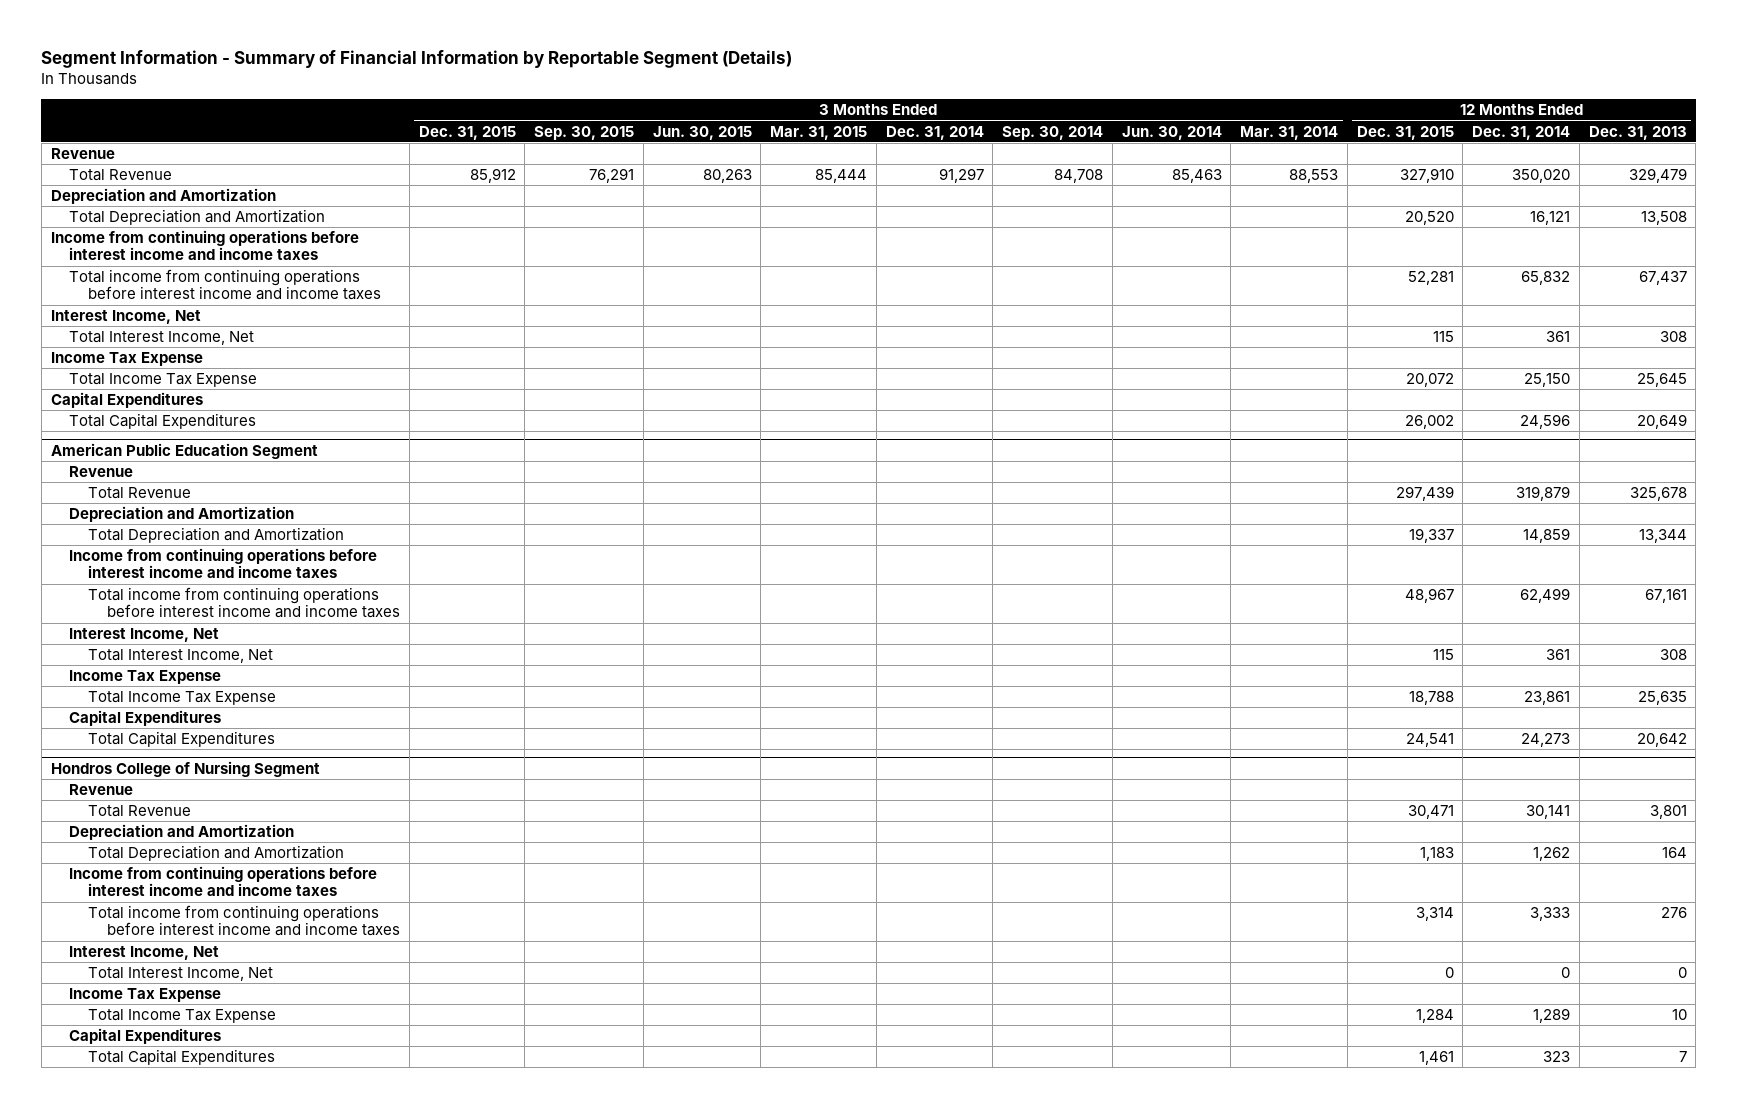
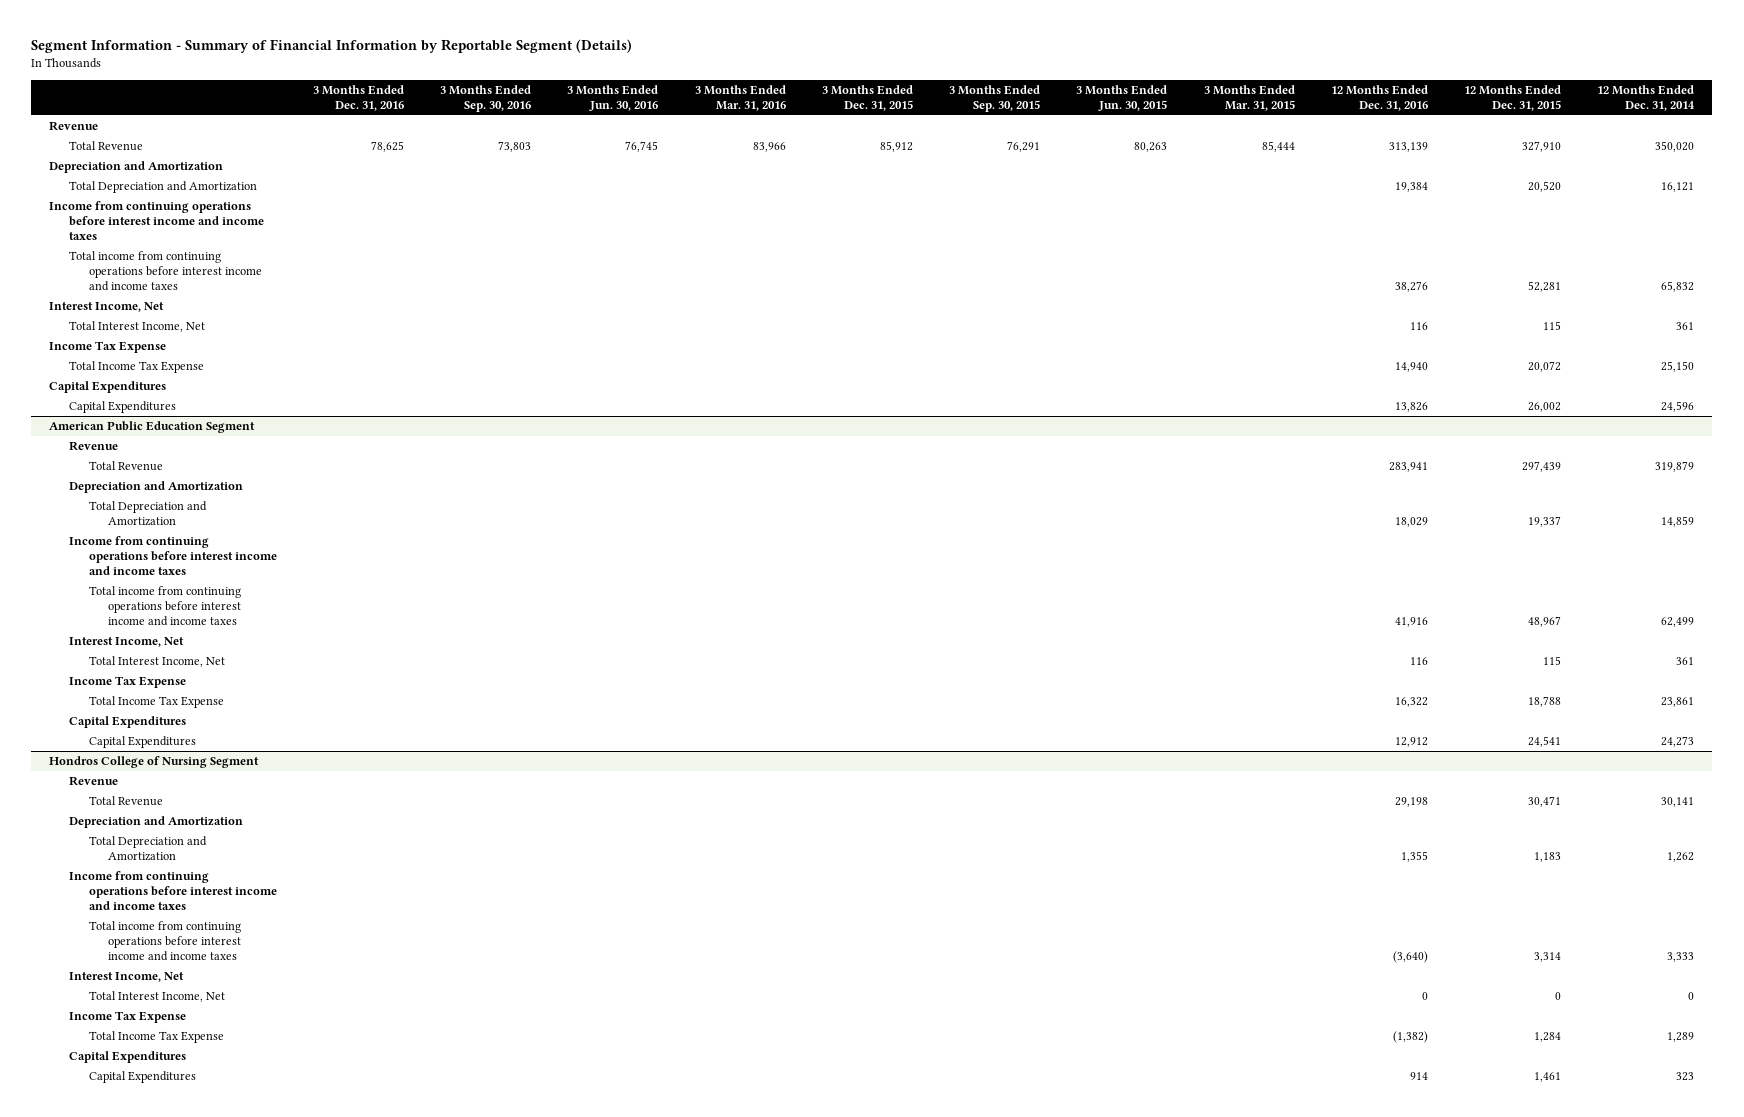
[885,125,984,140] Dec. 31, 2014 -> none
[1002,125,1104,140] Sep. 30, 2014 -> none
[1121,125,1222,140] Jun. 30, 2014 -> none
[1240,125,1339,140] Mar. 31, 2014 -> none
[1588,125,1687,140] Dec. 31, 2013 -> none
none -> [312,84,404,111] 3 Months Ended Dec. 31, 2016
none -> [440,84,532,112] 3 Months Ended Sep. 30, 2016
none -> [567,84,659,111] 3 Months Ended Jun. 30, 2016
none -> [694,84,786,111] 3 Months Ended Mar. 31, 2016
none -> [1330,84,1428,111] 12 Months Ended Dec. 31, 2016
[69,413,257,430] Total Capital Expenditures -> [69,401,177,414] Capital Expenditures
[88,731,276,748] Total Capital Expenditures -> [88,736,196,749] Capital Expenditures
[88,1049,276,1066] Total Capital Expenditures -> [88,1071,196,1084] Capital Expenditures

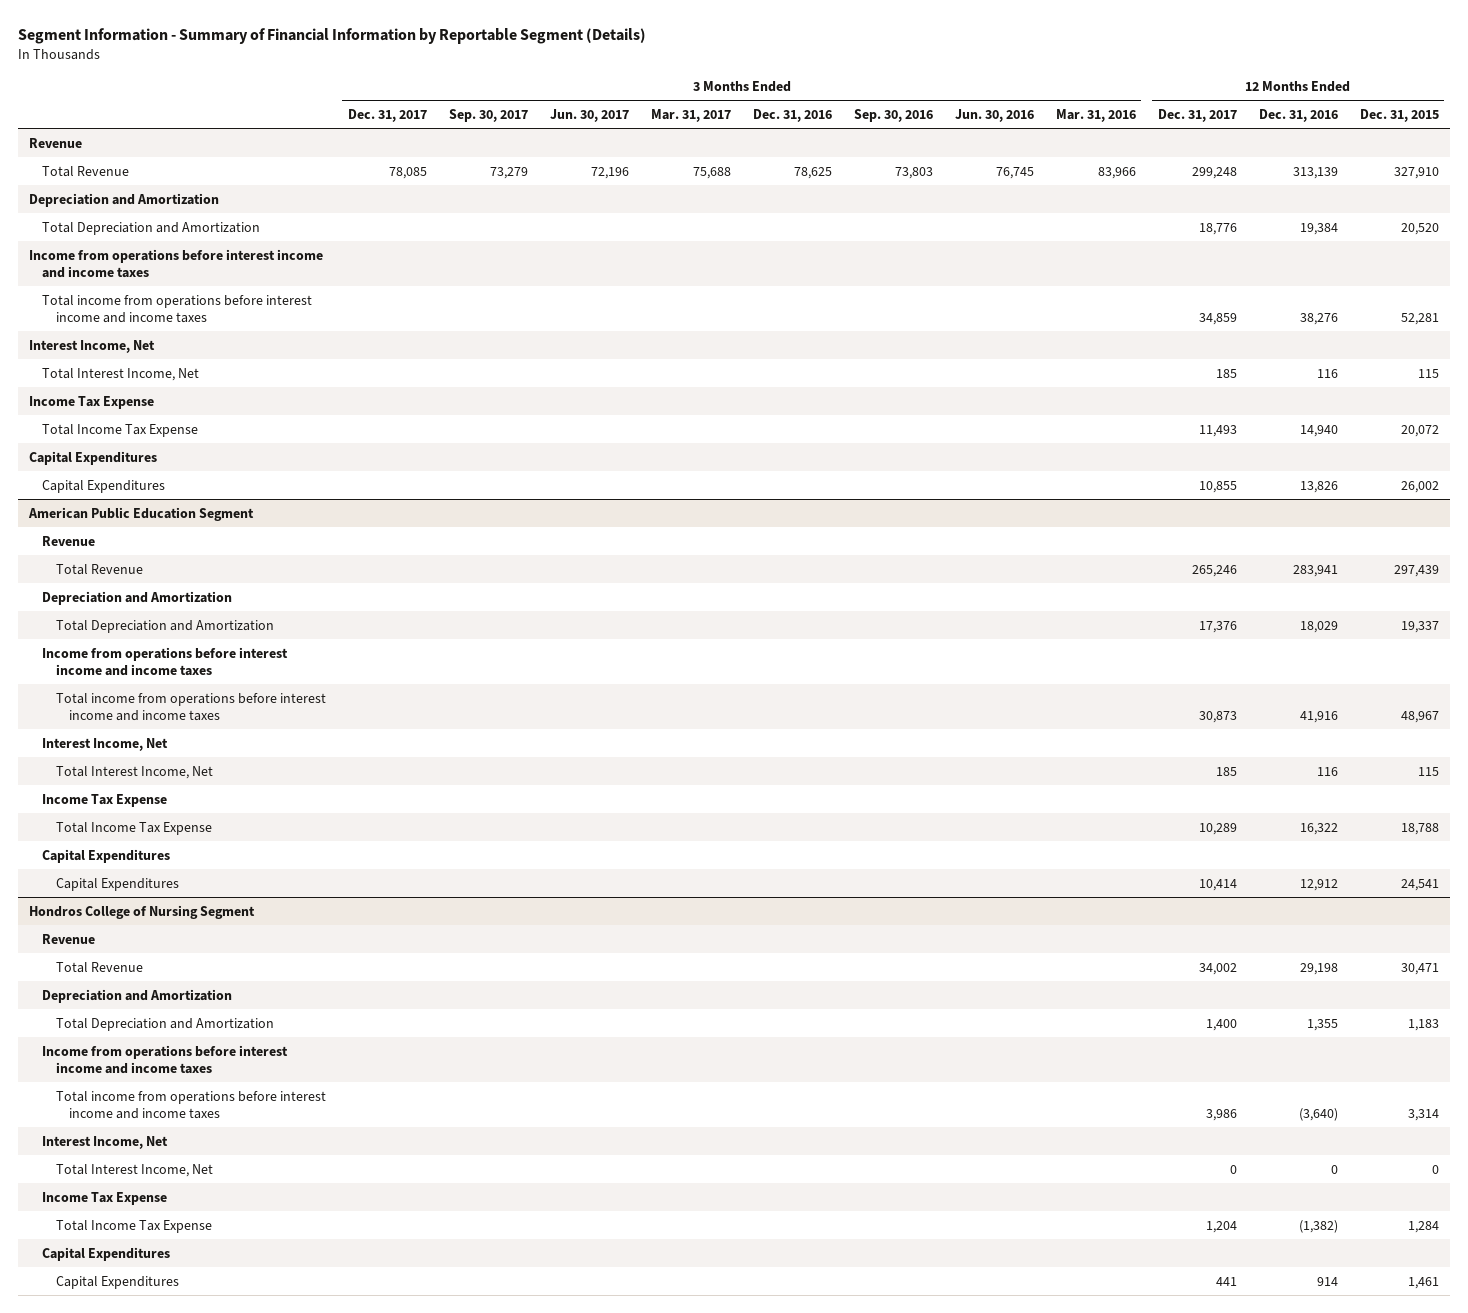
[821,84,913,111] 3 Months Ended Dec. 31, 2015 -> none
[949,84,1041,112] 3 Months Ended Sep. 30, 2015 -> none
[1076,84,1168,111] 3 Months Ended Jun. 30, 2015 -> none
[1203,84,1295,111] 3 Months Ended Mar. 31, 2015 -> none
[1597,84,1696,111] 12 Months Ended Dec. 31, 2014 -> none
none -> [347,108,427,122] Dec. 31, 2017
none -> [448,108,528,122] Sep. 30, 2017
none -> [549,108,629,122] Jun. 30, 2017
none -> [650,108,731,122] Mar. 31, 2017
none -> [1157,108,1237,122] Dec. 31, 2017
[49,201,265,241] Income from continuing operations before interest income and income taxes -> [29,248,324,278] Income from operations before interest income and income taxes
[69,251,262,292] Total income from continuing operations before interest income and income taxes -> [42,294,313,323] Total income from operations before interest income and income taxes
[69,536,277,576] Income from continuing operations before interest income and income taxes -> [42,646,289,676] Income from operations before interest income and income taxes
[88,586,242,627] Total income from continuing operations before interest income and income taxes -> [55,692,326,721] Total income from operations before interest income and income taxes
[69,871,277,911] Income from continuing operations before interest income and income taxes -> [42,1044,289,1074] Income from operations before interest income and income taxes
[88,921,242,962] Total income from continuing operations before interest income and income taxes -> [55,1090,326,1119] Total income from operations before interest income and income taxes

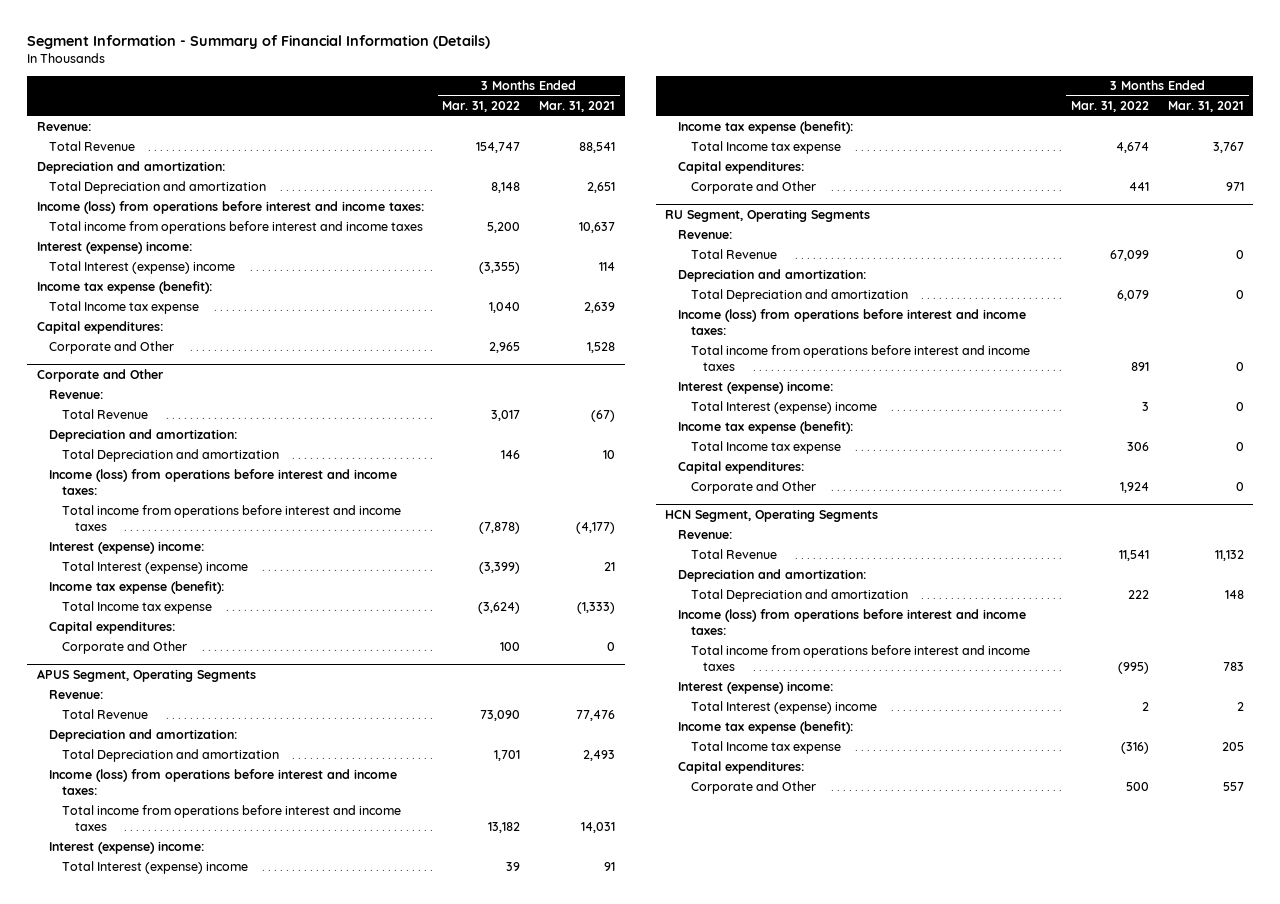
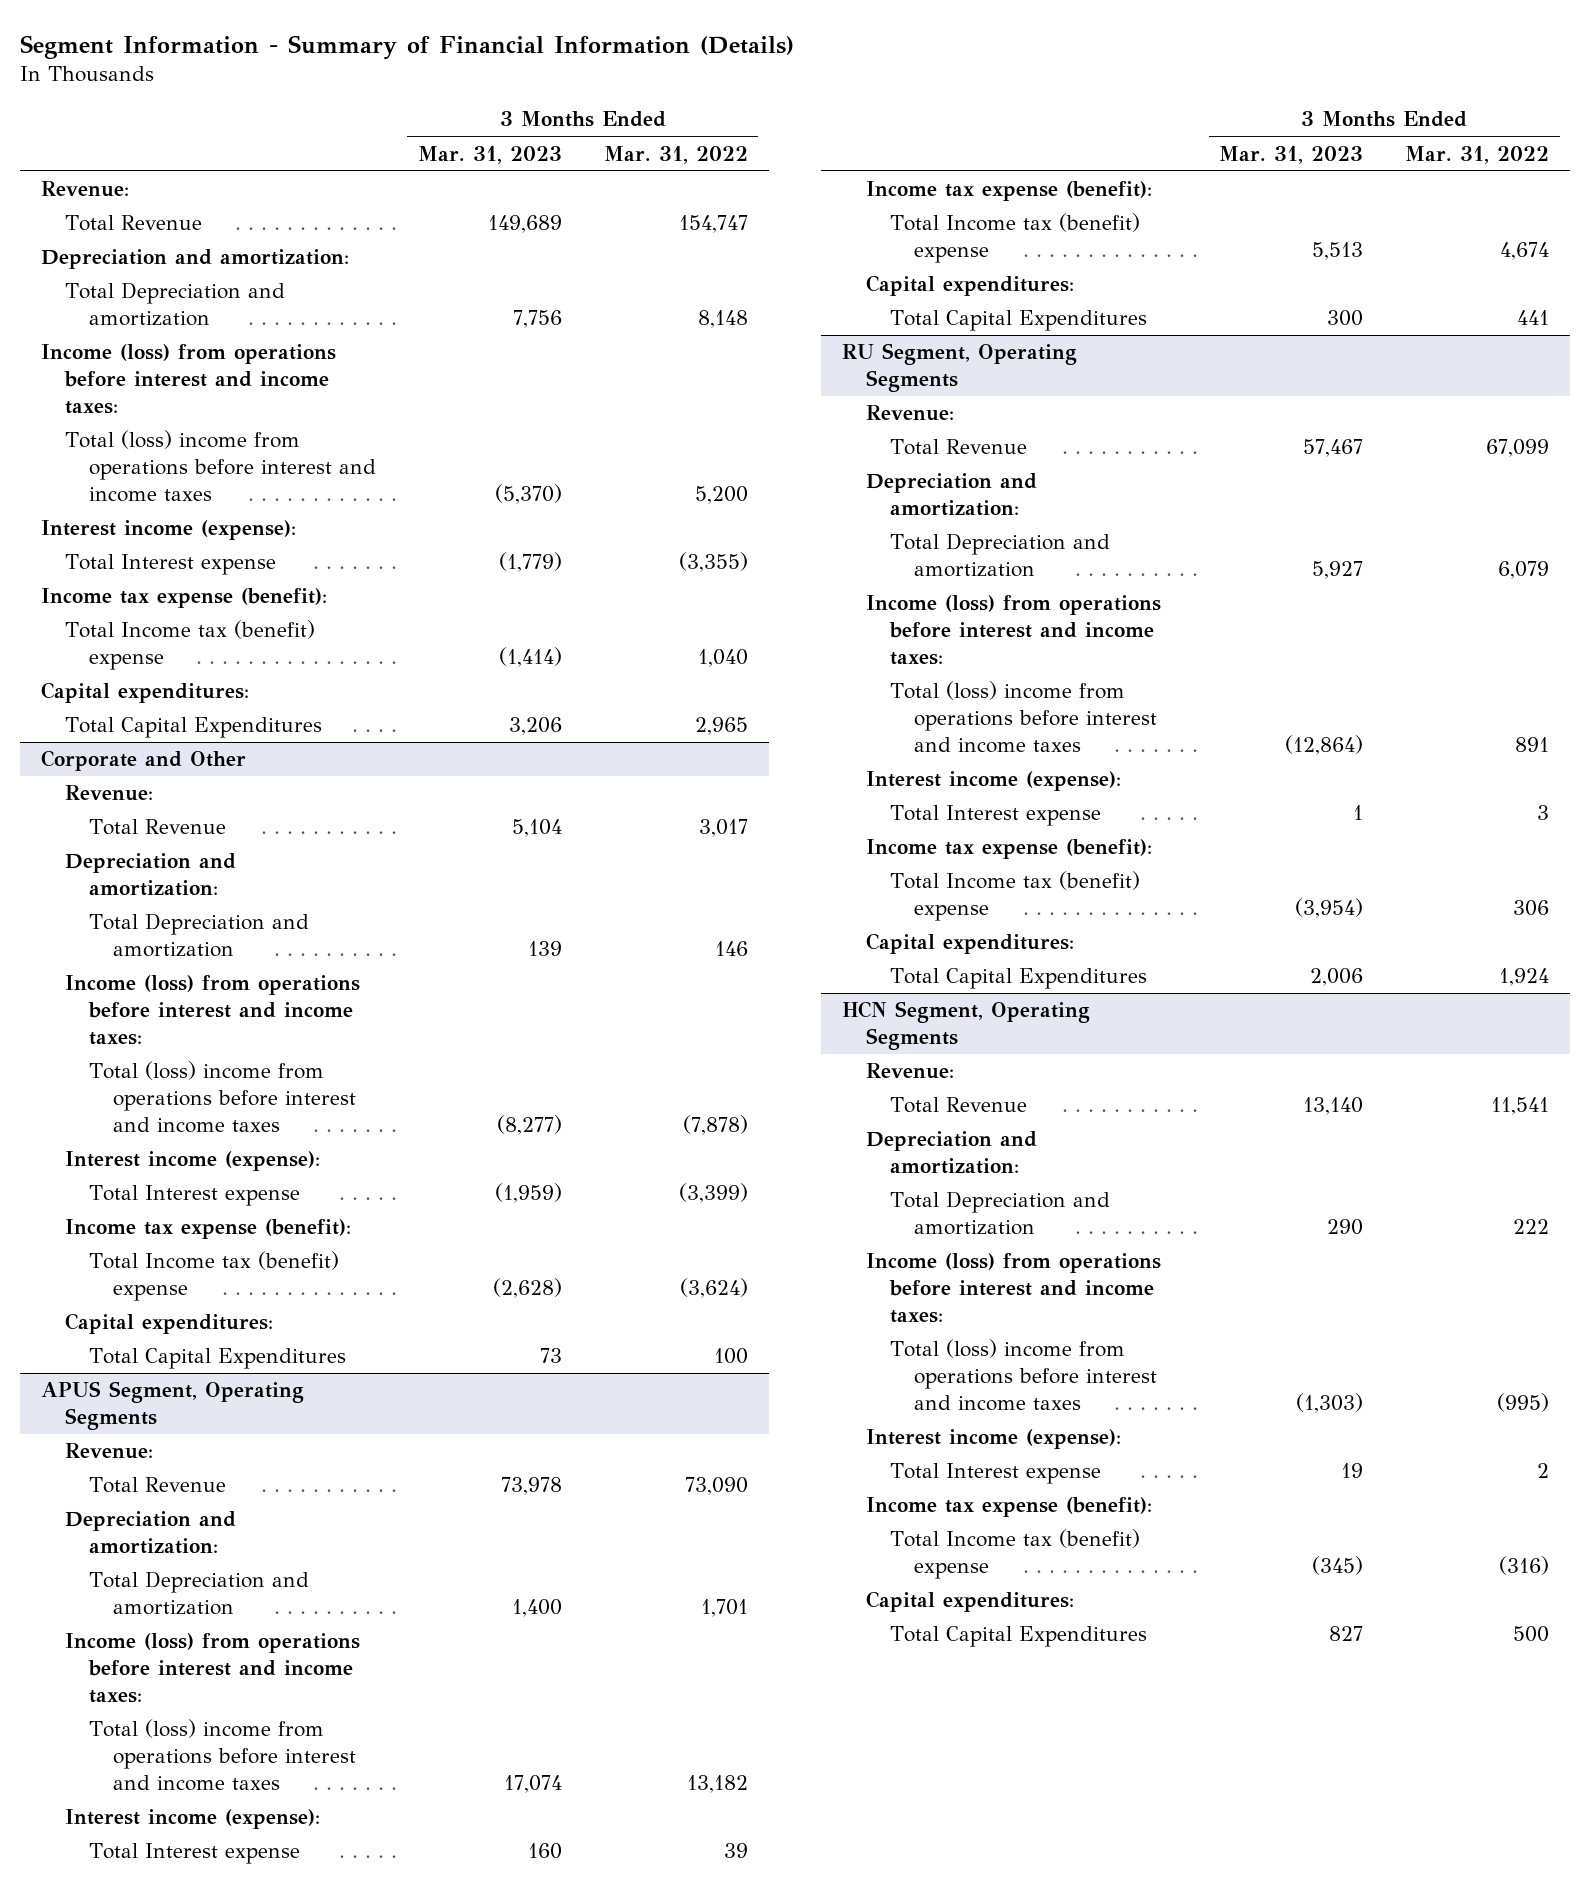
[539,101,616,113] Mar. 31, 2021 -> none
none -> [417,145,562,164] Mar. 31, 2023
[49,221,424,235] Total income from operations before interest and income taxes -> [64,430,376,503] Total (loss) income from operations before interest and income taxes
[36,241,192,255] Interest (expense) income: -> [40,520,296,541] Interest income (expense):
[49,261,236,275] Total Interest (expense) income -> [64,554,276,576] Total Interest expense
[49,301,200,315] Total Income tax expense -> [64,620,315,671] Total Income tax (benefit) expense
[49,341,175,355] Corporate and Other -> [64,717,322,739] Total Capital Expenditures
[61,505,401,532] Total income from operations before interest and income taxes -> [88,1061,356,1134] Total (loss) income from operations before interest and income taxes
[49,541,205,555] Interest (expense) income: -> [64,1151,320,1172] Interest income (expense):
[61,561,248,575] Total Interest (expense) income -> [88,1185,300,1207] Total Interest expense
[61,601,212,615] Total Income tax expense -> [88,1251,339,1302] Total Income tax (benefit) expense
[61,641,187,655] Corporate and Other -> [88,1348,346,1370] Total Capital Expenditures
[61,805,401,832] Total income from operations before interest and income taxes -> [88,1719,356,1792] Total (loss) income from operations before interest and income taxes
[49,841,205,855] Interest (expense) income: -> [64,1809,320,1830] Interest income (expense):
[61,861,248,875] Total Interest (expense) income -> [88,1843,300,1865] Total Interest expense
[690,141,841,155] Total Income tax expense -> [890,213,1141,264] Total Income tax (benefit) expense
[690,181,816,195] Corporate and Other -> [890,310,1148,332] Total Capital Expenditures
[690,345,1030,372] Total income from operations before interest and income taxes -> [890,681,1158,754] Total (loss) income from operations before interest and income taxes
[677,381,833,395] Interest (expense) income: -> [866,771,1122,792] Interest income (expense):
[690,401,877,415] Total Interest (expense) income -> [890,805,1102,827] Total Interest expense
[690,441,841,455] Total Income tax expense -> [890,871,1141,922] Total Income tax (benefit) expense
[690,481,816,495] Corporate and Other -> [890,968,1148,990] Total Capital Expenditures
[690,645,1030,672] Total income from operations before interest and income taxes -> [890,1339,1158,1412] Total (loss) income from operations before interest and income taxes
[677,681,833,695] Interest (expense) income: -> [866,1429,1122,1450] Interest income (expense):
[690,701,877,715] Total Interest (expense) income -> [890,1463,1102,1485] Total Interest expense
[690,741,841,755] Total Income tax expense -> [890,1529,1141,1580] Total Income tax (benefit) expense
[690,781,816,795] Corporate and Other -> [890,1626,1148,1648] Total Capital Expenditures

